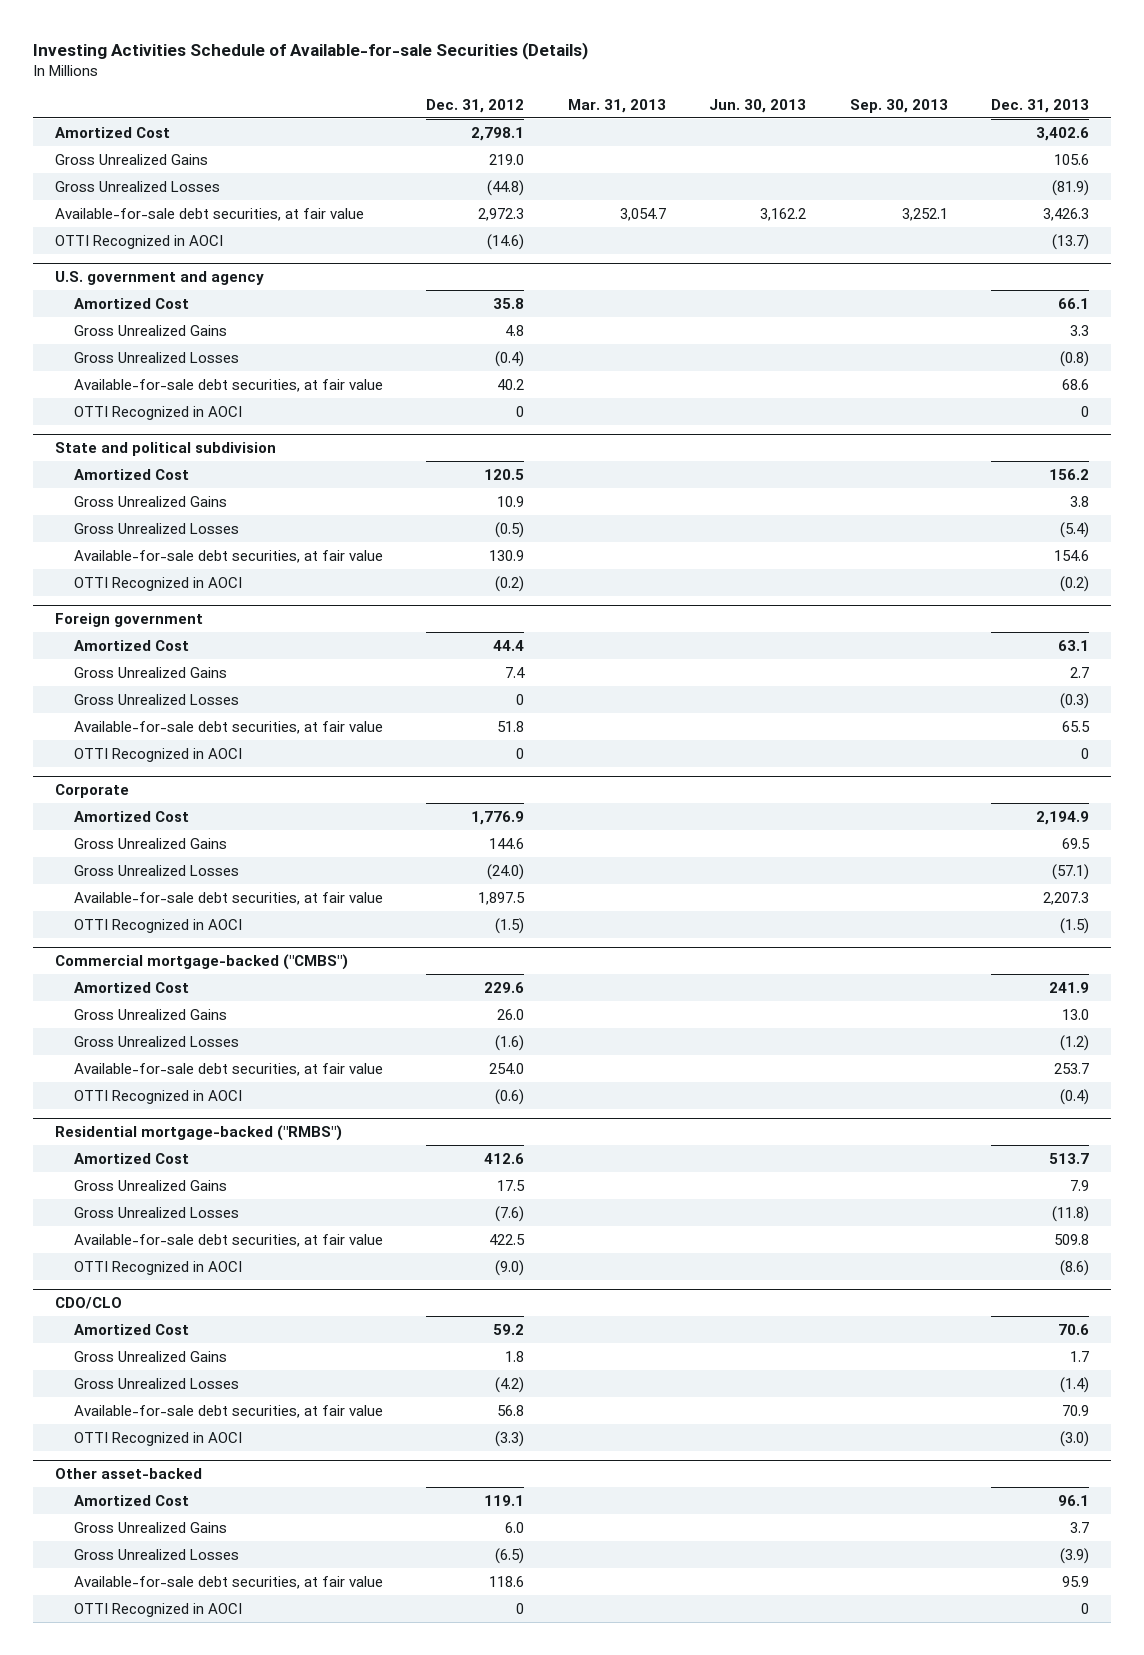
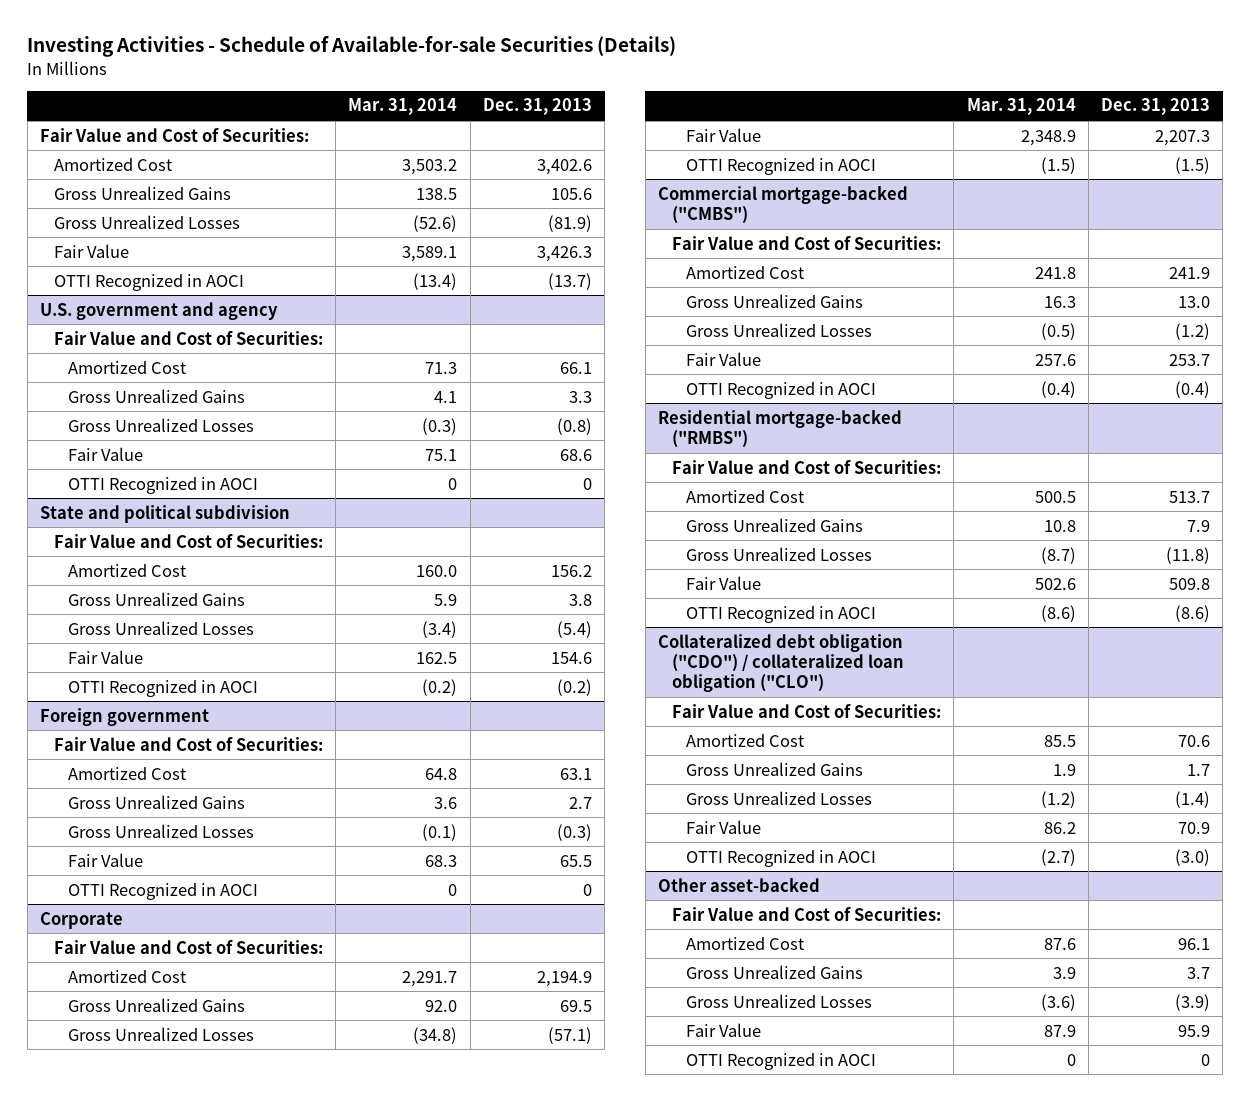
[32,42,588,61] Investing Activities Schedule of Available-for-sale Securities (Details) -> [27,36,677,58] Investing Activities - Schedule of Available-for-sale Securities (Details)
[426,98,525,113] Dec. 31, 2012 -> none
[567,98,666,113] Mar. 31, 2013 -> none
[709,98,807,113] Jun. 30, 2013 -> none
[849,98,948,113] Sep. 30, 2013 -> none
none -> [348,98,458,116] Mar. 31, 2014
none -> [39,127,309,142] Fair Value and Cost of Securities:
[54,207,364,221] Available-for-sale debt securities, at fair value -> [53,243,129,258] Fair Value
none -> [53,330,323,345] Fair Value and Cost of Securities:
[73,378,383,392] Available-for-sale debt securities, at fair value -> [67,446,143,461] Fair Value
none -> [53,533,323,548] Fair Value and Cost of Securities:
[73,549,383,563] Available-for-sale debt securities, at fair value -> [67,649,143,664] Fair Value
none -> [53,736,323,751] Fair Value and Cost of Securities:
[73,720,383,734] Available-for-sale debt securities, at fair value -> [67,852,143,867] Fair Value
none -> [53,939,323,954] Fair Value and Cost of Securities:
[73,891,383,905] Available-for-sale debt securities, at fair value -> [686,127,762,142] Fair Value
none -> [672,235,942,250] Fair Value and Cost of Securities:
[73,1062,383,1076] Available-for-sale debt securities, at fair value -> [686,351,762,366] Fair Value
none -> [672,459,942,474] Fair Value and Cost of Securities:
[73,1233,383,1247] Available-for-sale debt securities, at fair value -> [686,575,762,590] Fair Value
[54,1297,122,1310] CDO/CLO -> none
none -> [658,633,905,693] Collateralized debt obligation ("CDO") / collateralized loan obligation ("CLO")
none -> [672,703,942,718] Fair Value and Cost of Securities:
[73,1404,383,1418] Available-for-sale debt securities, at fair value -> [686,819,762,834] Fair Value
none -> [672,906,942,921] Fair Value and Cost of Securities:
[73,1575,383,1589] Available-for-sale debt securities, at fair value -> [686,1022,762,1037] Fair Value

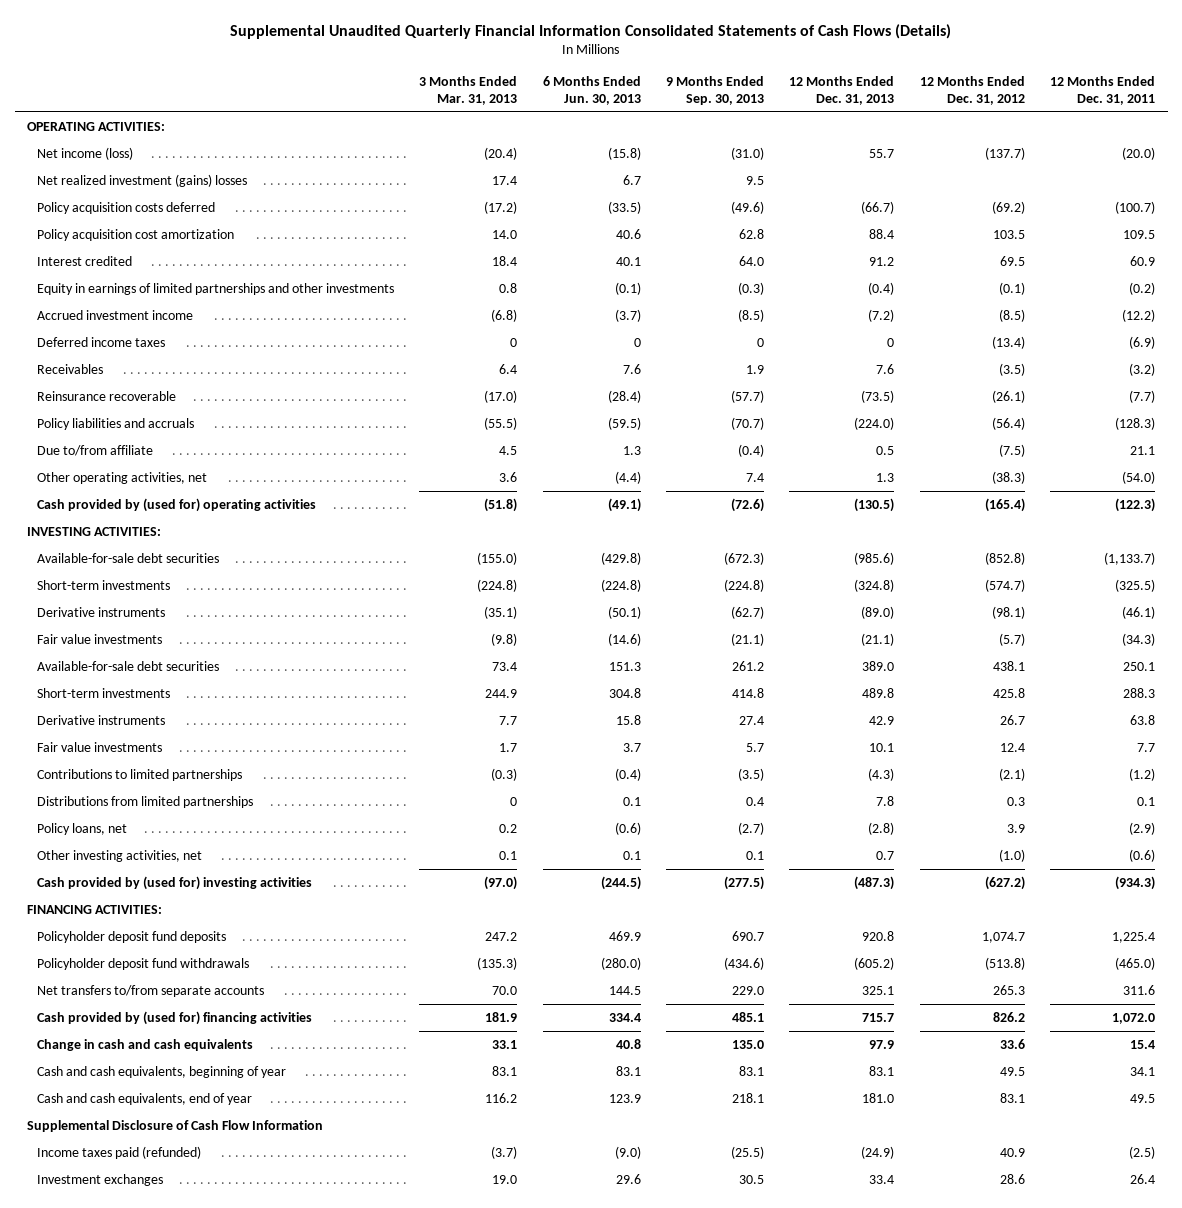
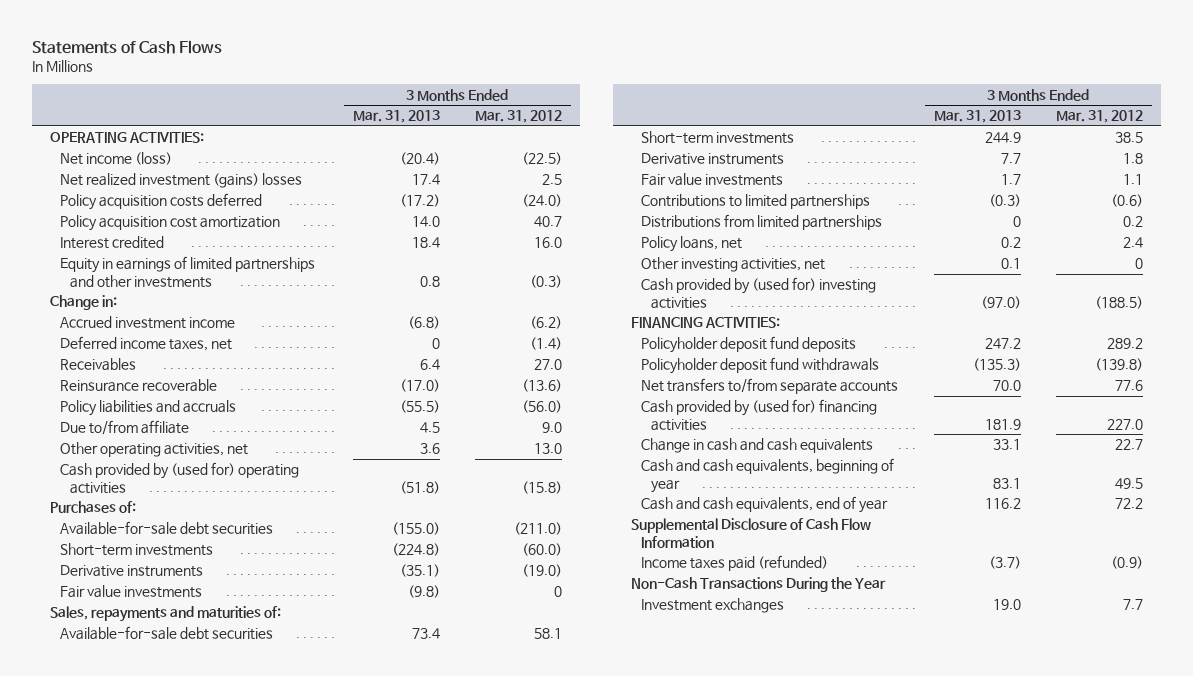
[230,23,952,39] Supplemental Unaudited Quarterly Financial Information Consolidated Statements of Cash Flows (Details) -> [32,39,223,54] Statements of Cash Flows
[542,76,641,105] 6 Months Ended Jun. 30, 2013 -> none
[666,76,765,105] 9 Months Ended Sep. 30, 2013 -> none
[789,76,895,105] 12 Months Ended Dec. 31, 2013 -> none
[919,76,1025,105] 12 Months Ended Dec. 31, 2012 -> none
[1050,76,1156,105] 12 Months Ended Dec. 31, 2011 -> none
none -> [475,110,563,124] Mar. 31, 2012
none -> [49,295,117,311] Change in:
[37,336,166,347] Deferred income taxes -> [60,336,233,352] Deferred income taxes, net
[27,526,162,536] INVESTING ACTIVITIES: -> none
none -> [49,501,136,514] Purchases of:
none -> [49,606,281,623] Sales, repayments and maturities of:
none -> [631,577,887,593] Non-Cash Transactions During the Year

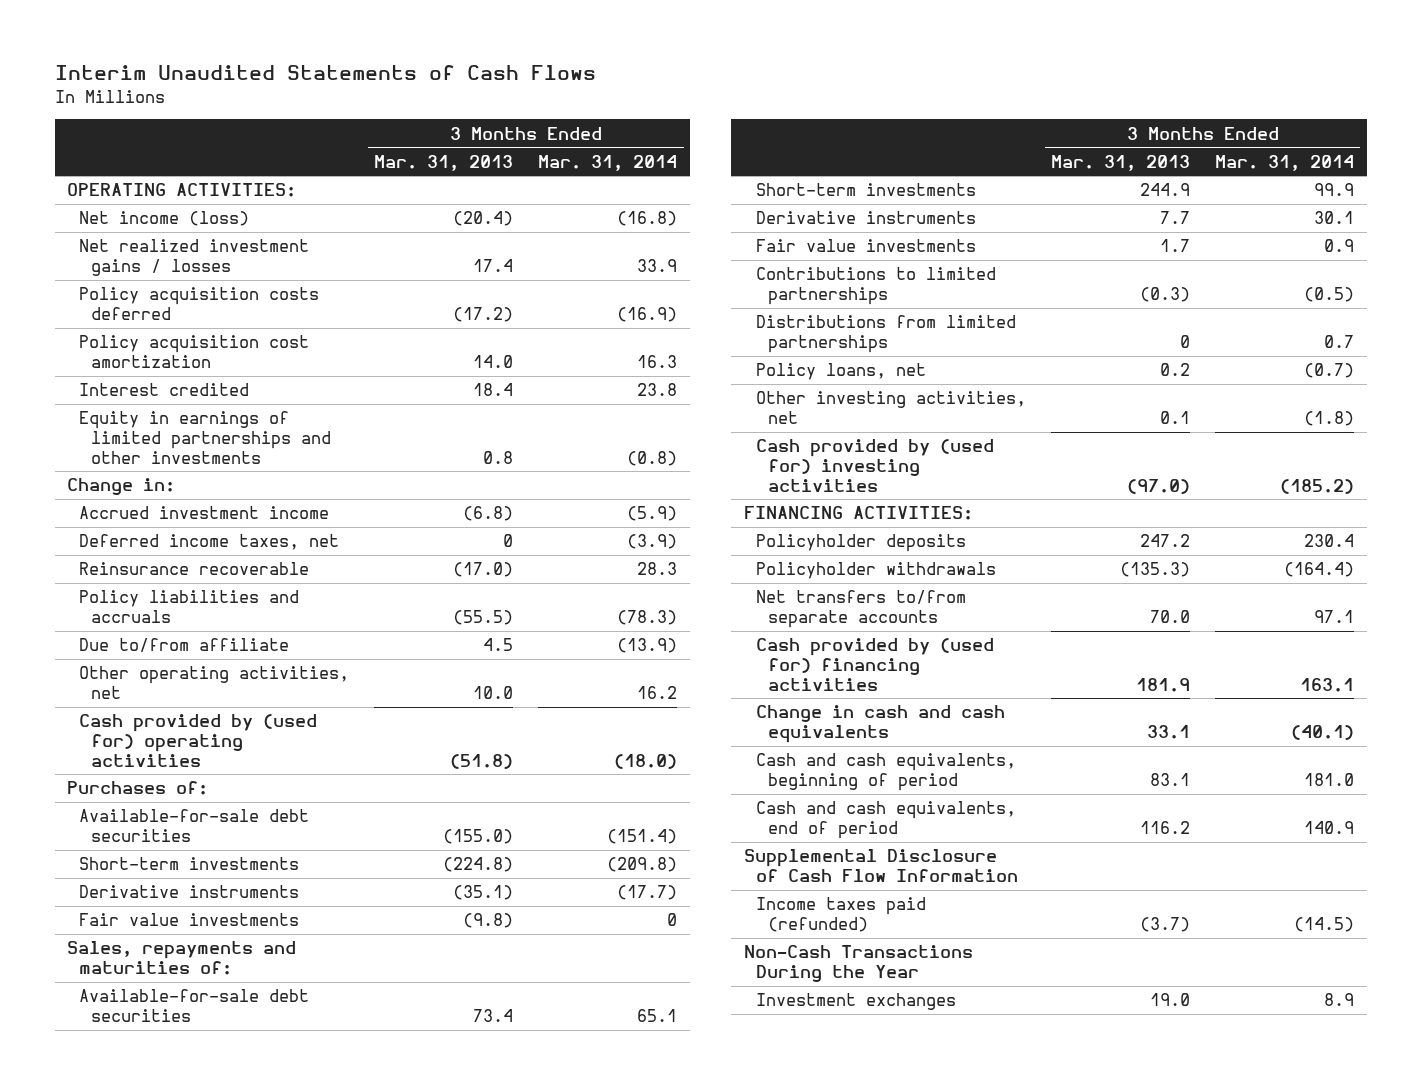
[32,39,223,54] Statements of Cash Flows -> [54,65,596,81] Interim Unaudited Statements of Cash Flows
[475,110,563,124] Mar. 31, 2012 -> none
none -> [538,154,678,171] Mar. 31, 2014
[60,173,303,189] Net realized investment (gains) losses -> [79,239,310,276] Net realized investment gains / losses
[60,358,137,372] Receivables -> none
[419,443,440,455] 3.6 -> [473,685,514,699] 10.0
[641,336,857,354] Policyholder deposit fund deposits -> [756,534,967,553] Policyholder deposits
[641,357,880,375] Policyholder deposit fund withdrawals -> [756,562,997,580] Policyholder withdrawals
[641,458,895,493] Cash and cash equivalents, beginning of year -> [756,753,1017,791] Cash and cash equivalents, beginning of period
[641,496,889,514] Cash and cash equivalents, end of year -> [756,801,1017,839] Cash and cash equivalents, end of period

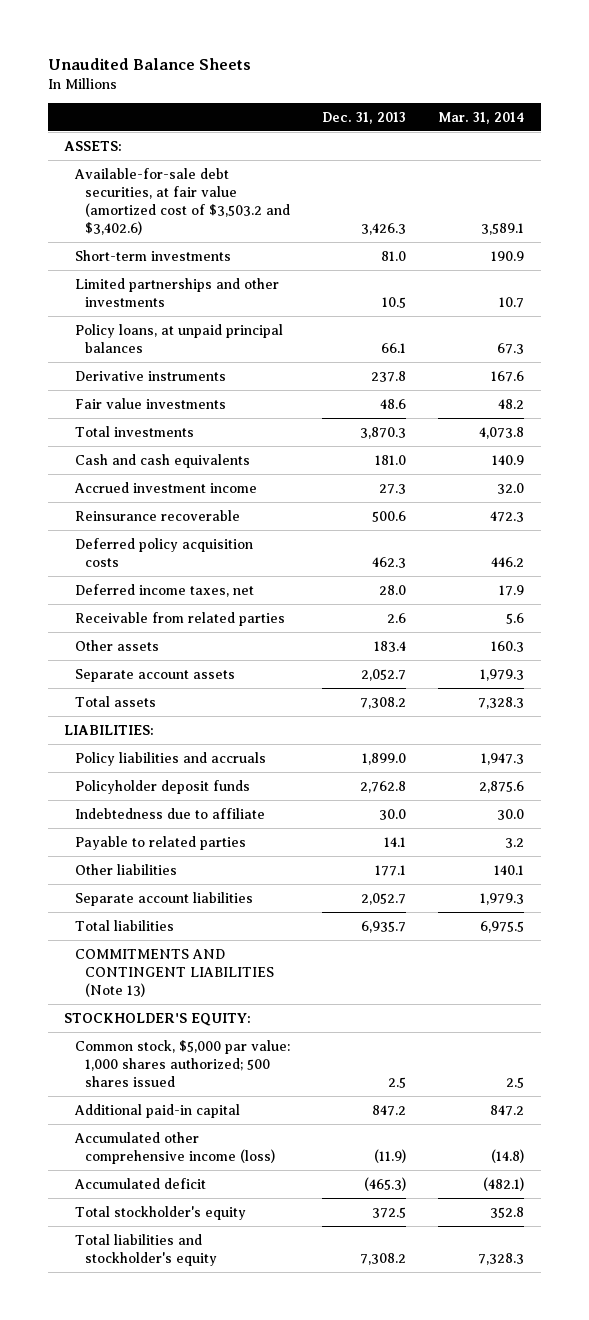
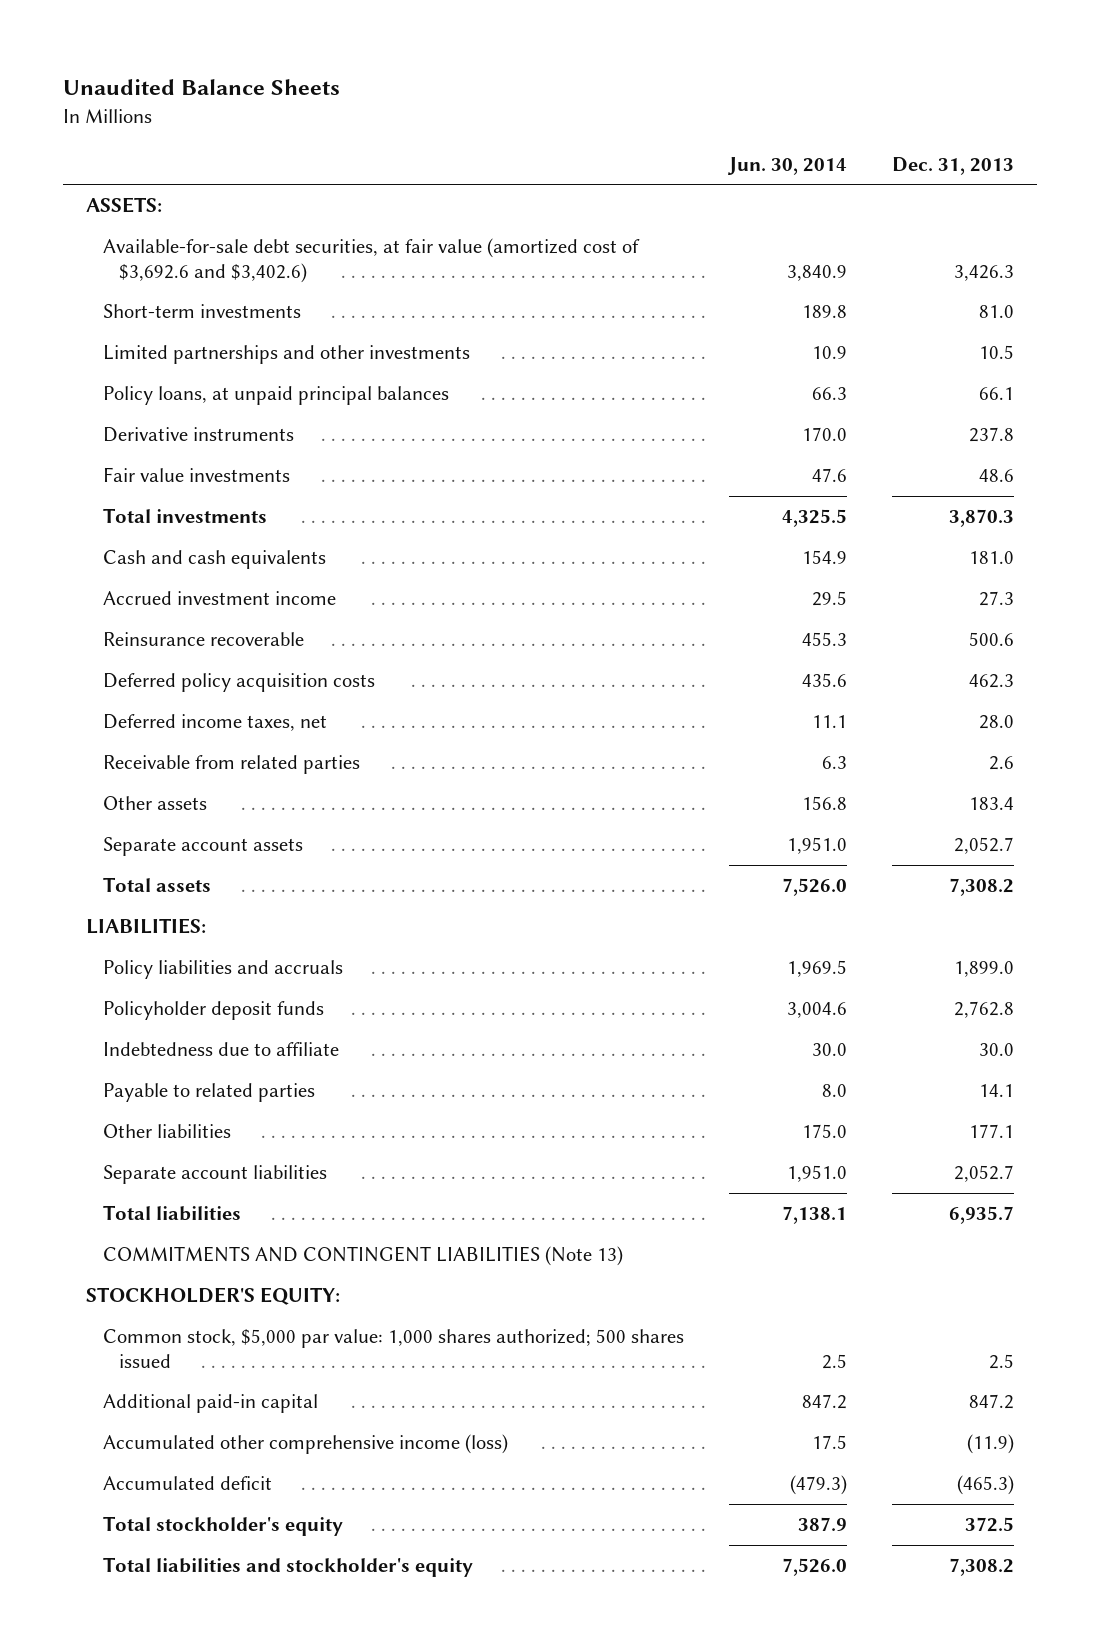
[438,111,525,124] Mar. 31, 2014 -> none
none -> [727,156,848,175] Jun. 30, 2014
[73,167,291,235] Available-for-sale debt securities, at fair value (amortized cost of $3,503.2 and $3,402.6) -> [102,238,640,283] Available-for-sale debt securities, at fair value (amortized cost of $3,692.6 and $3,402.6)

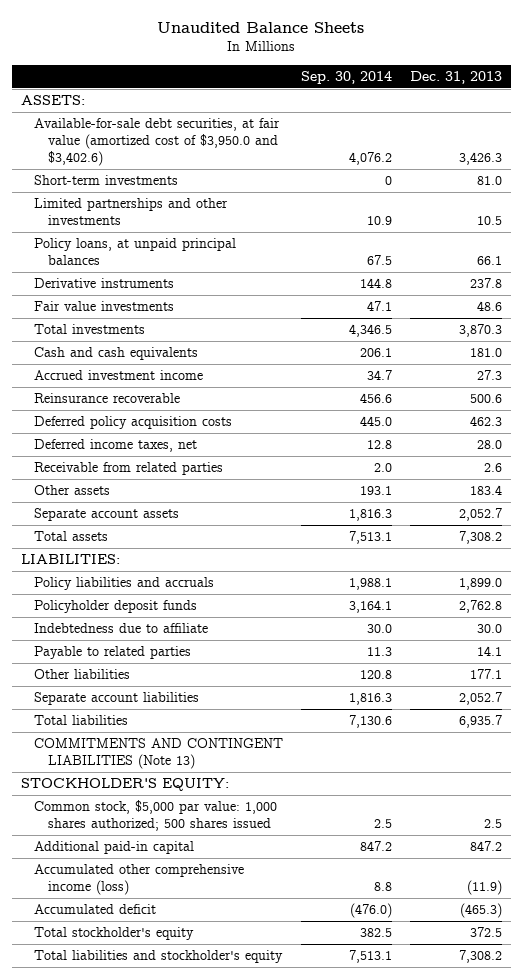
[727,156,848,175] Jun. 30, 2014 -> none
none -> [301,71,393,85] Sep. 30, 2014
[102,238,640,283] Available-for-sale debt securities, at fair value (amortized cost of $3,692.6 and $3,402.6) -> [34,117,281,167] Available-for-sale debt securities, at fair value (amortized cost of $3,950.0 and $3,402.6)

